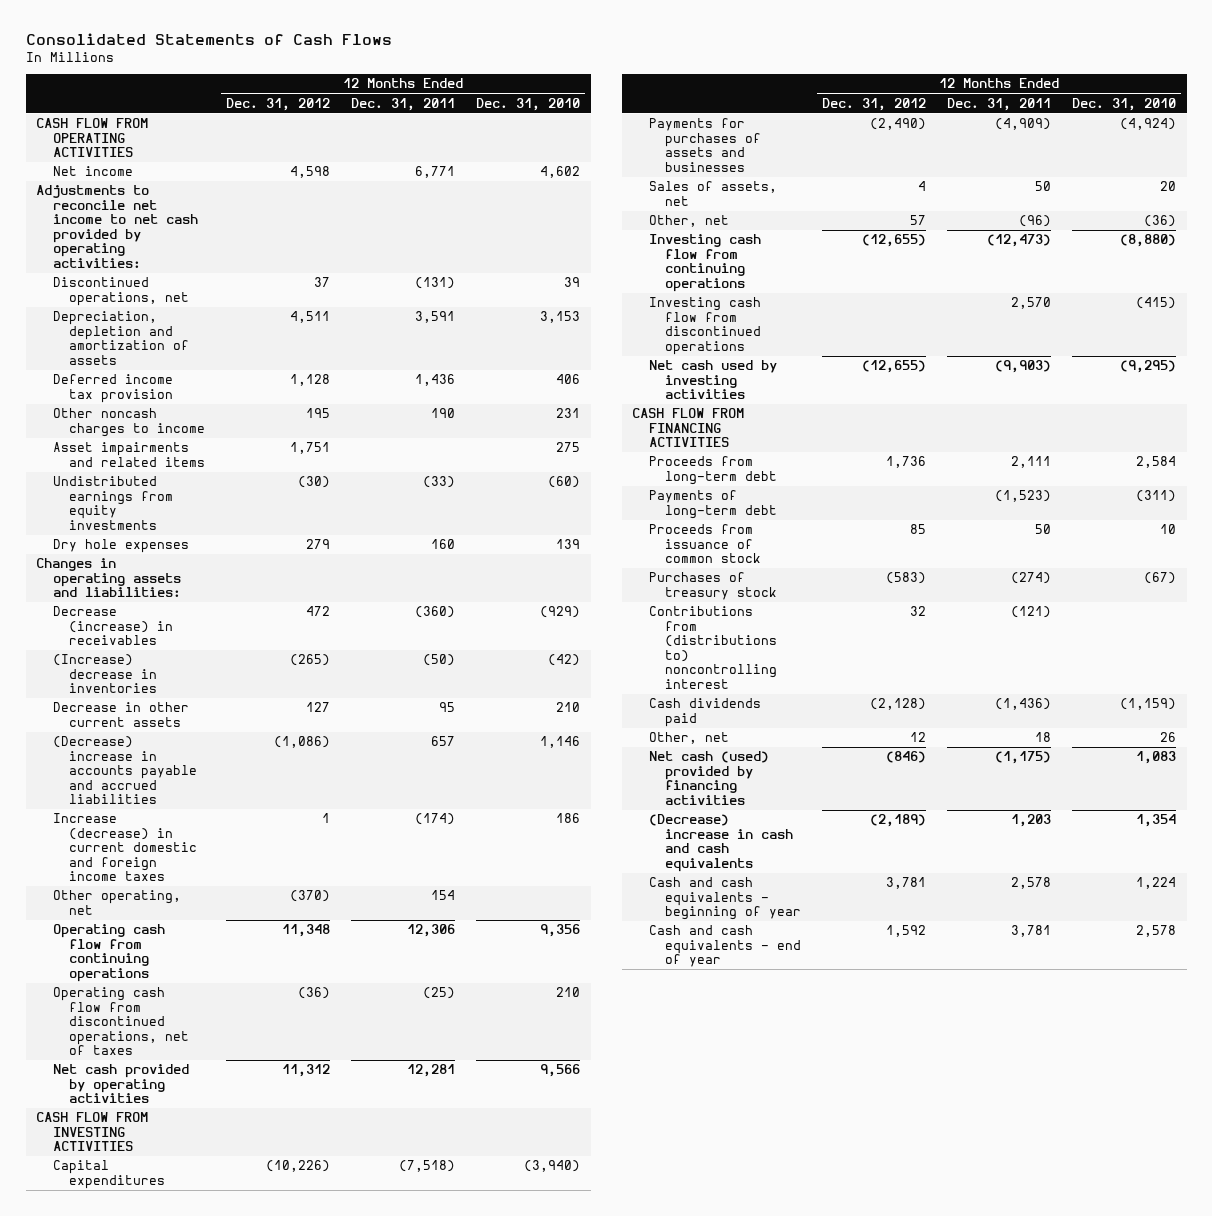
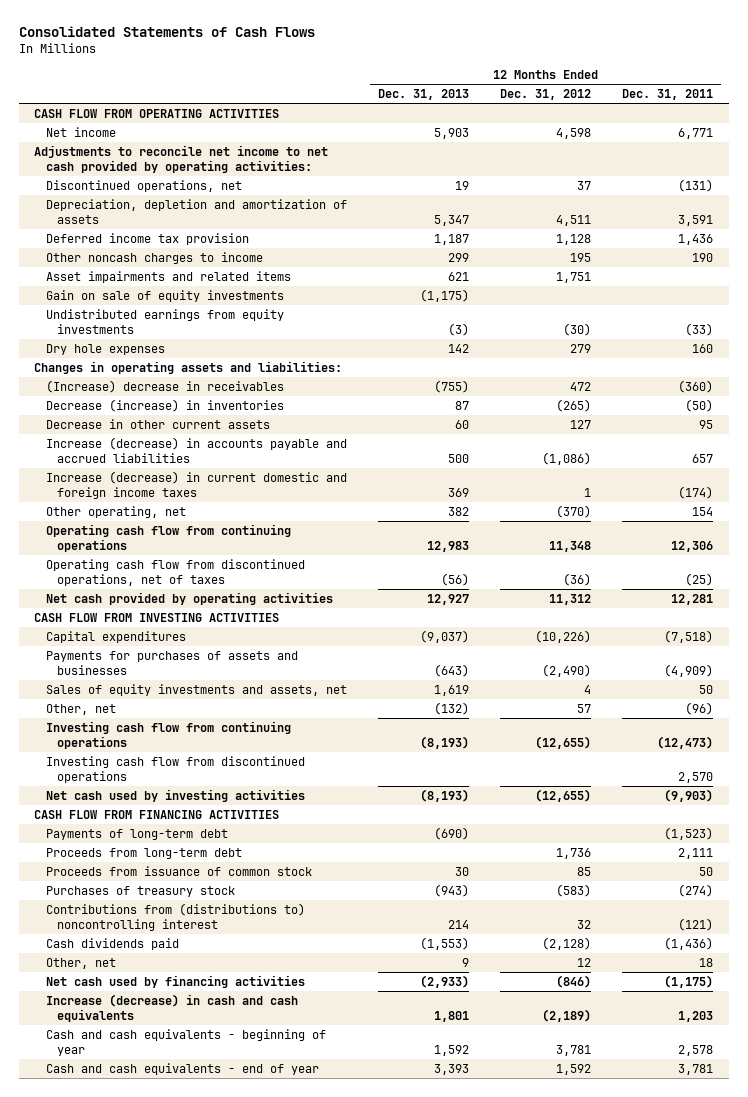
[476,97,581,111] Dec. 31, 2010 -> none
none -> [377,89,469,101] Dec. 31, 2013
none -> [45,289,284,302] Gain on sale of equity investments
[52,606,174,646] Decrease (increase) in receivables -> [45,379,284,393] (Increase) decrease in receivables
[52,654,158,694] (Increase) decrease in inventories -> [45,398,284,412] Decrease (increase) in inventories
[52,736,198,805] (Decrease) increase in accounts payable and accrued liabilities -> [45,436,347,463] Increase (decrease) in accounts payable and accrued liabilities
[648,181,777,206] Sales of assets, net -> [45,683,347,696] Sales of equity investments and assets, net
[648,456,778,485] Proceeds from long-term debt -> [45,847,242,859] Proceeds from long-term debt
[648,751,769,805] Net cash (used) provided by financing activities -> [45,974,305,988] Net cash used by financing activities
[648,814,794,872] (Decrease) increase in cash and cash equivalents -> [45,993,298,1022] Increase (decrease) in cash and cash equivalents

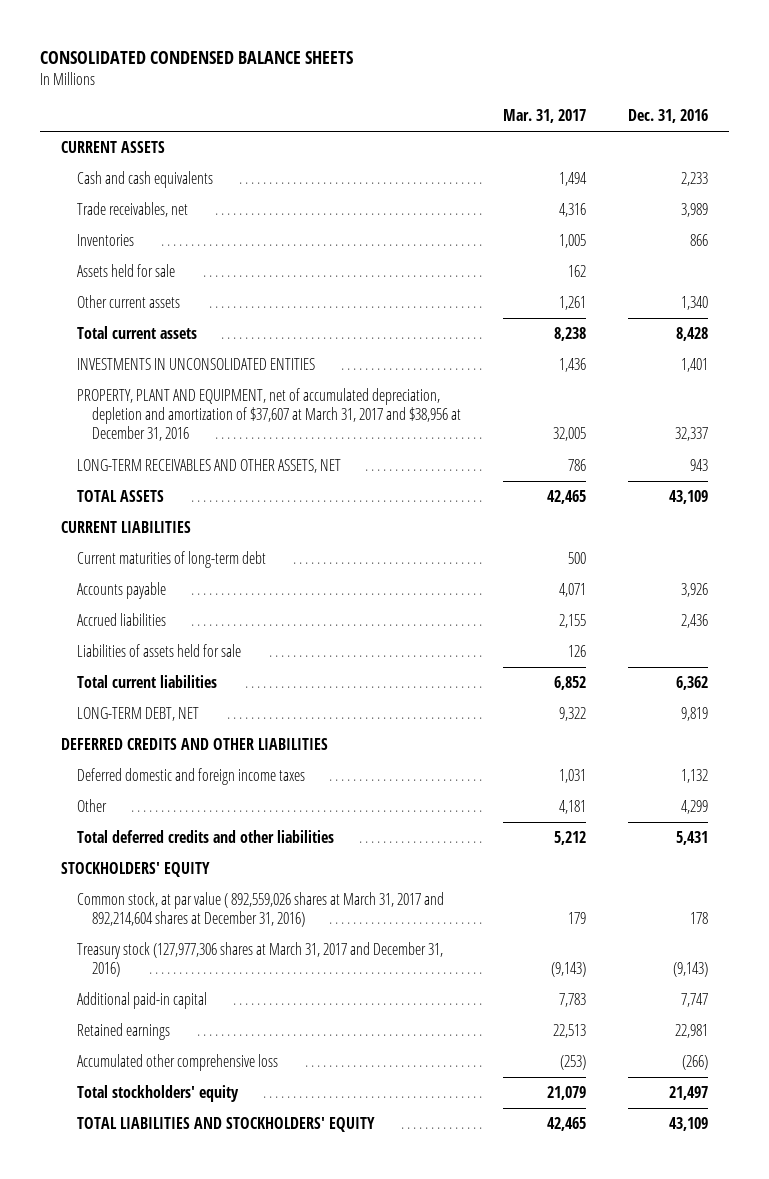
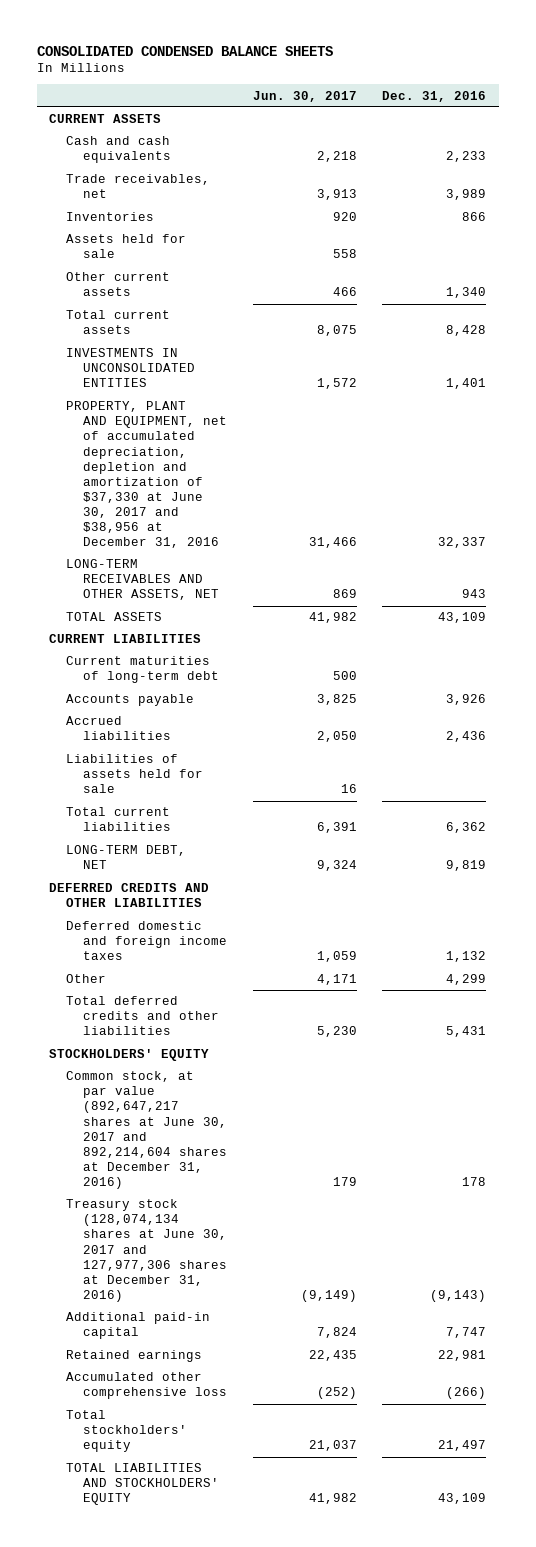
[502,109,586,124] Mar. 31, 2017 -> none
none -> [252,90,357,102] Jun. 30, 2017
[76,387,461,442] PROPERTY, PLANT AND EQUIPMENT, net of accumulated depreciation, depletion and amortization of $37,607 at March 31, 2017 and $38,956 at December 31, 2016 -> [66,401,227,549] PROPERTY, PLANT AND EQUIPMENT, net of accumulated depreciation, depletion and amortization of $37,330 at June 30, 2017 and $38,956 at December 31, 2016
[76,891,444,928] Common stock, at par value ( 892,559,026 shares at March 31, 2017 and 892,214,604 shares at December 31, 2016) -> [66,1071,227,1189] Common stock, at par value (892,647,217 shares at June 30, 2017 and 892,214,604 shares at December 31, 2016)
[76,941,443,978] Treasury stock (127,977,306 shares at March 31, 2017 and December 31, 2016) -> [66,1199,227,1302] Treasury stock (128,074,134 shares at June 30, 2017 and 127,977,306 shares at December 31, 2016)

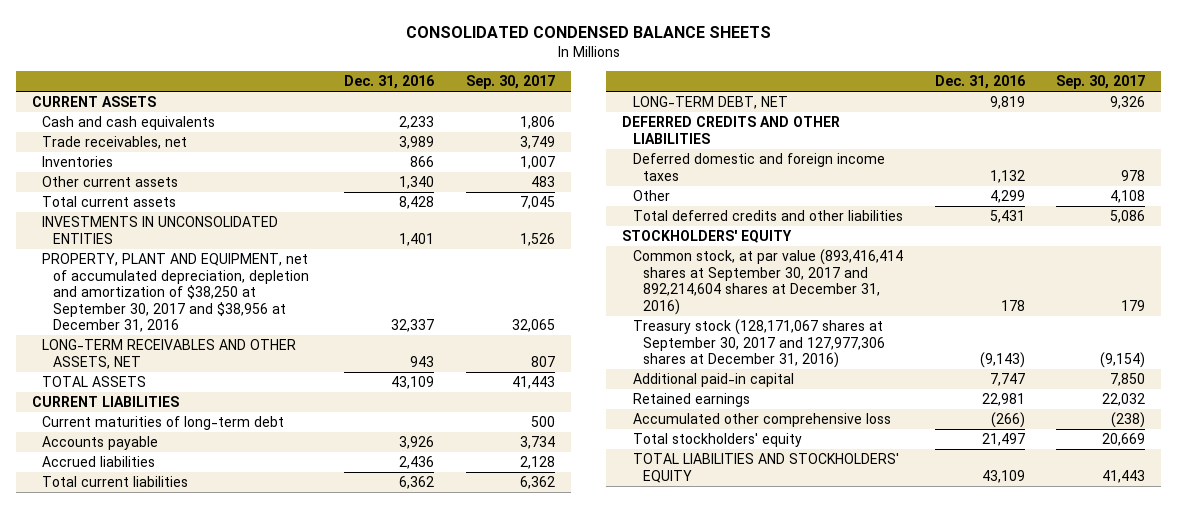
[252,90,357,102] Jun. 30, 2017 -> none
none -> [466,74,556,89] Sep. 30, 2017
[66,234,187,259] Assets held for sale -> none
[66,401,227,549] PROPERTY, PLANT AND EQUIPMENT, net of accumulated depreciation, depletion and amortization of $37,330 at June 30, 2017 and $38,956 at December 31, 2016 -> [42,253,309,333] PROPERTY, PLANT AND EQUIPMENT, net of accumulated depreciation, depletion and amortization of $38,250 at September 30, 2017 and $38,956 at December 31, 2016
[66,754,203,794] Liabilities of assets held for sale -> none
[66,1071,227,1189] Common stock, at par value (892,647,217 shares at June 30, 2017 and 892,214,604 shares at December 31, 2016) -> [632,249,903,315] Common stock, at par value (893,416,414 shares at September 30, 2017 and 892,214,604 shares at December 31, 2016)
[66,1199,227,1302] Treasury stock (128,074,134 shares at June 30, 2017 and 127,977,306 shares at December 31, 2016) -> [632,319,886,369] Treasury stock (128,171,067 shares at September 30, 2017 and 127,977,306 shares at December 31, 2016)

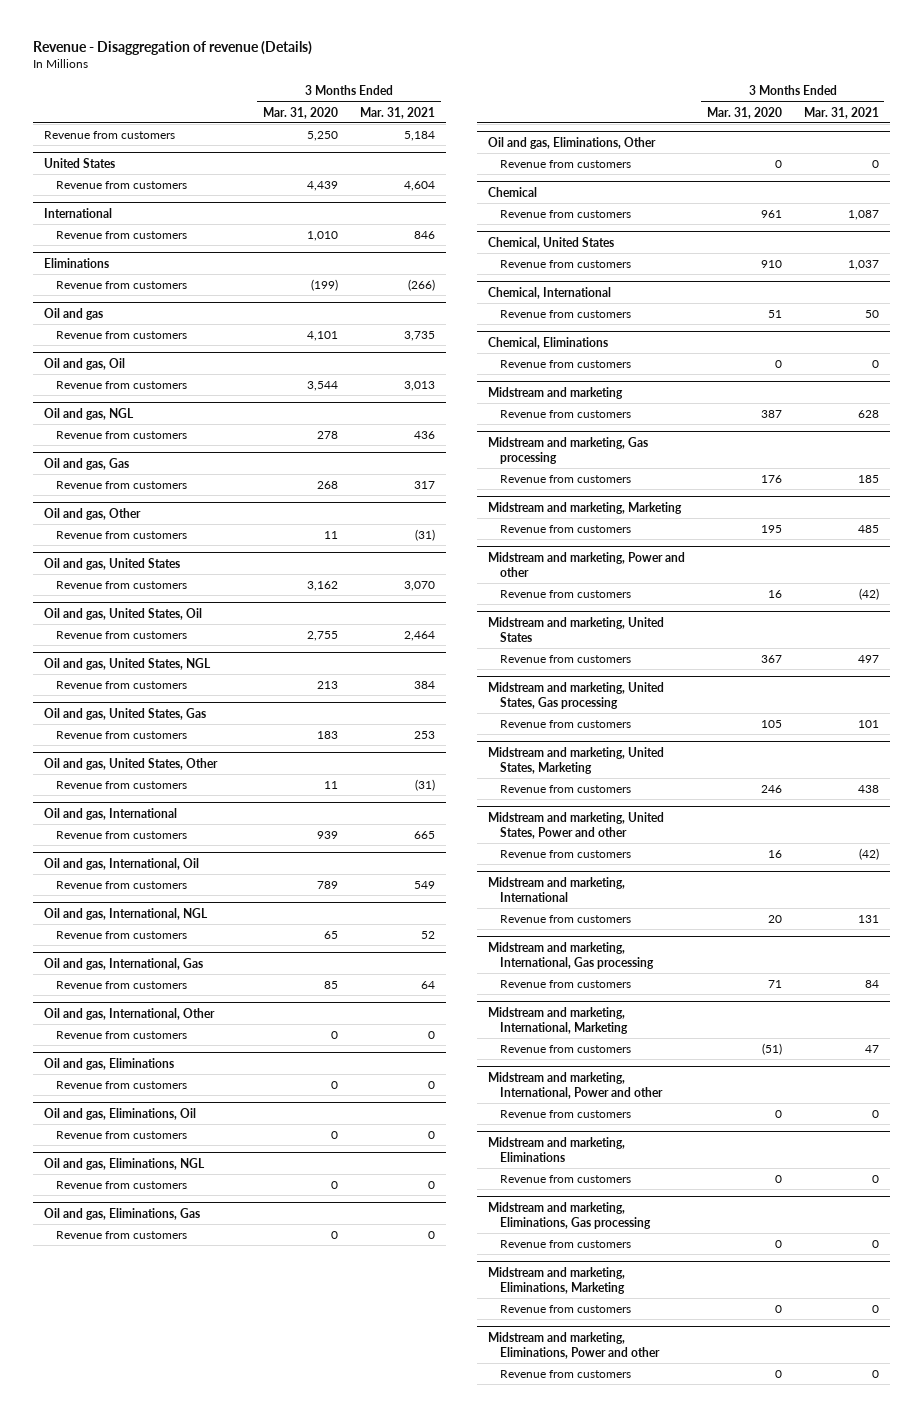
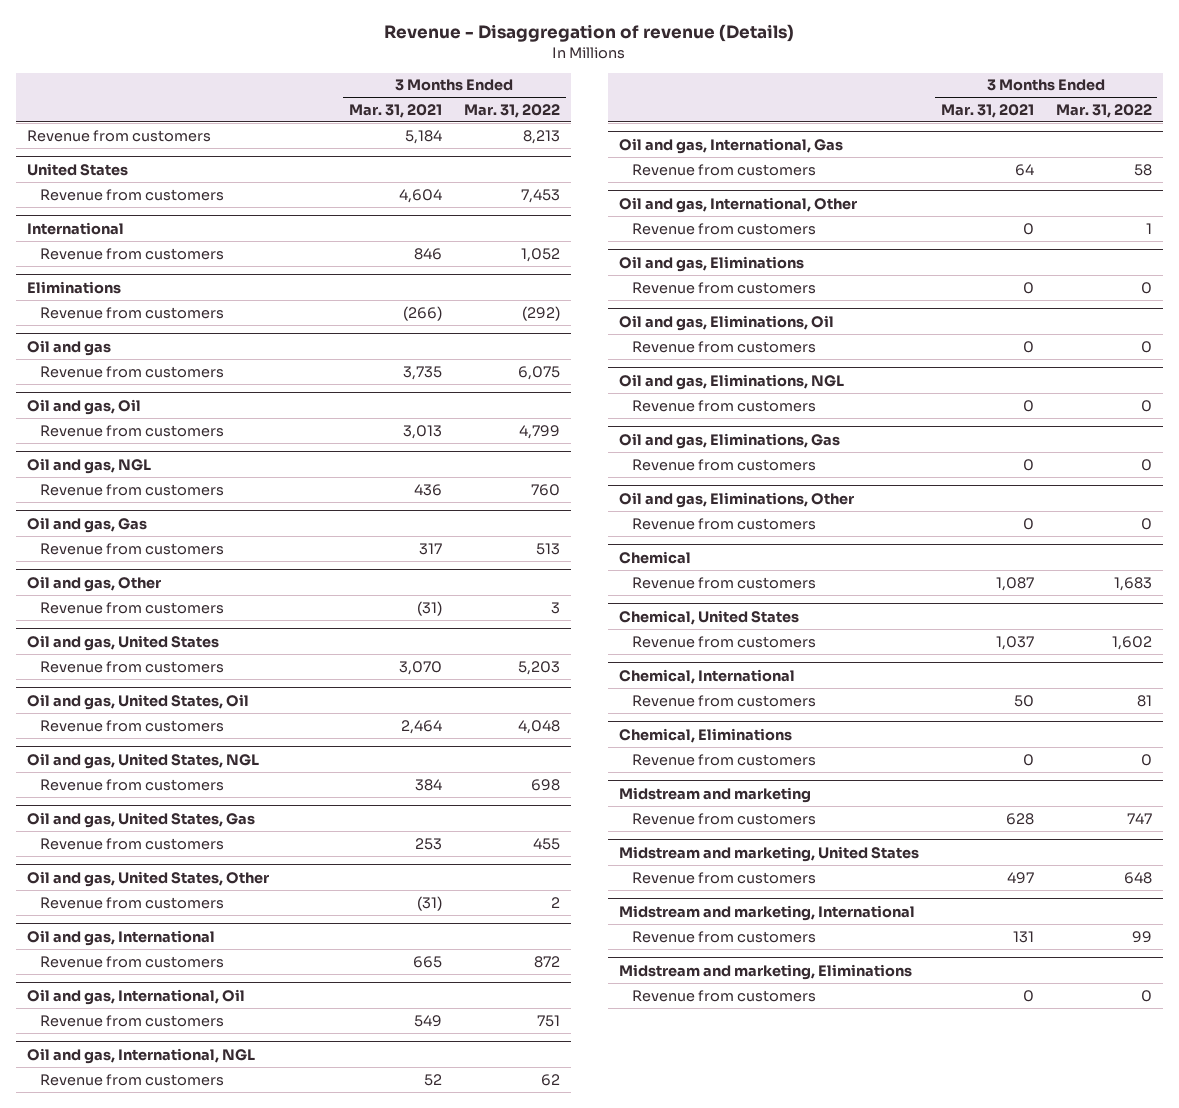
[262,106,338,119] Mar. 31, 2020 -> none
none -> [463,103,560,118] Mar. 31, 2022
[487,436,648,464] Midstream and marketing, Gas processing -> none
[499,474,631,483] Revenue from customers -> none
[487,501,682,514] Midstream and marketing, Marketing -> none
[499,524,631,533] Revenue from customers -> none
[487,551,685,577] Midstream and marketing, Power and other -> none
[499,589,631,598] Revenue from customers -> none
[487,681,664,709] Midstream and marketing, United States, Gas processing -> none
[499,719,631,728] Revenue from customers -> none
[487,746,664,774] Midstream and marketing, United States, Marketing -> none
[499,784,631,793] Revenue from customers -> none
[487,811,664,839] Midstream and marketing, United States, Power and other -> none
[499,849,631,858] Revenue from customers -> none
[487,941,654,969] Midstream and marketing, International, Gas processing -> none
[499,979,631,988] Revenue from customers -> none
[487,1006,628,1034] Midstream and marketing, International, Marketing -> none
[499,1044,631,1053] Revenue from customers -> none
[487,1071,663,1099] Midstream and marketing, International, Power and other -> none
[499,1109,631,1118] Revenue from customers -> none
[487,1201,651,1229] Midstream and marketing, Eliminations, Gas processing -> none
[499,1239,631,1248] Revenue from customers -> none
[487,1266,625,1294] Midstream and marketing, Eliminations, Marketing -> none
[499,1304,631,1313] Revenue from customers -> none
[487,1331,660,1359] Midstream and marketing, Eliminations, Power and other -> none
[499,1369,631,1378] Revenue from customers -> none

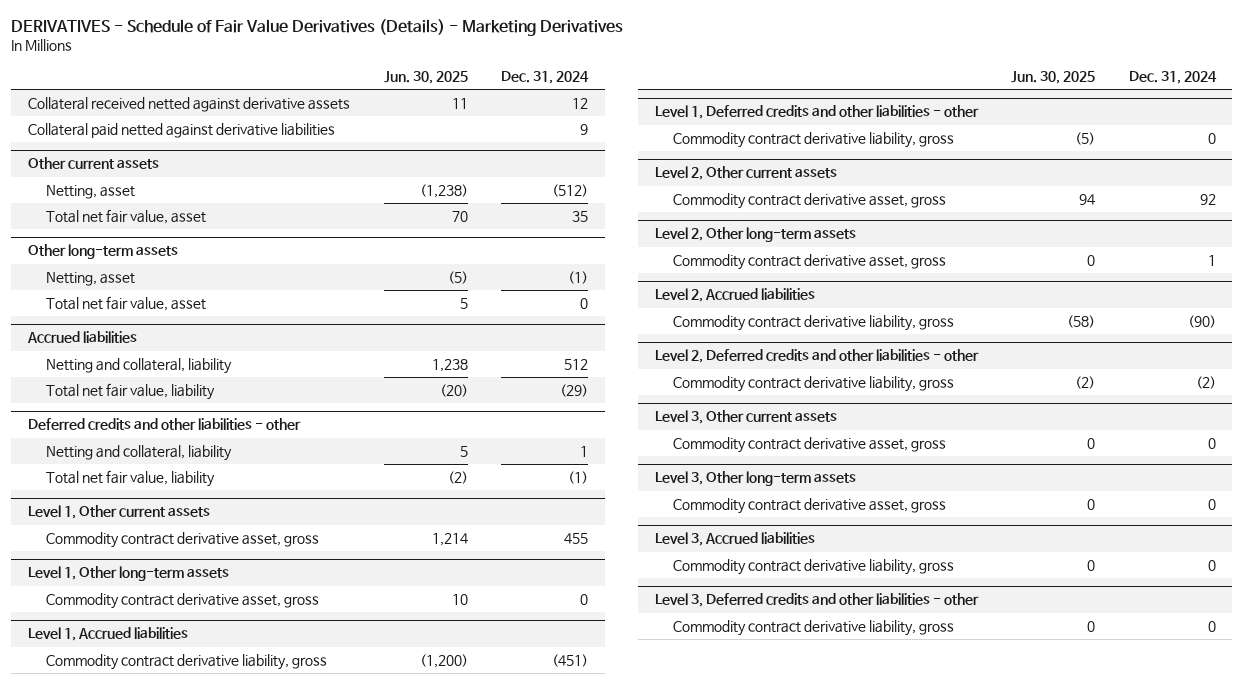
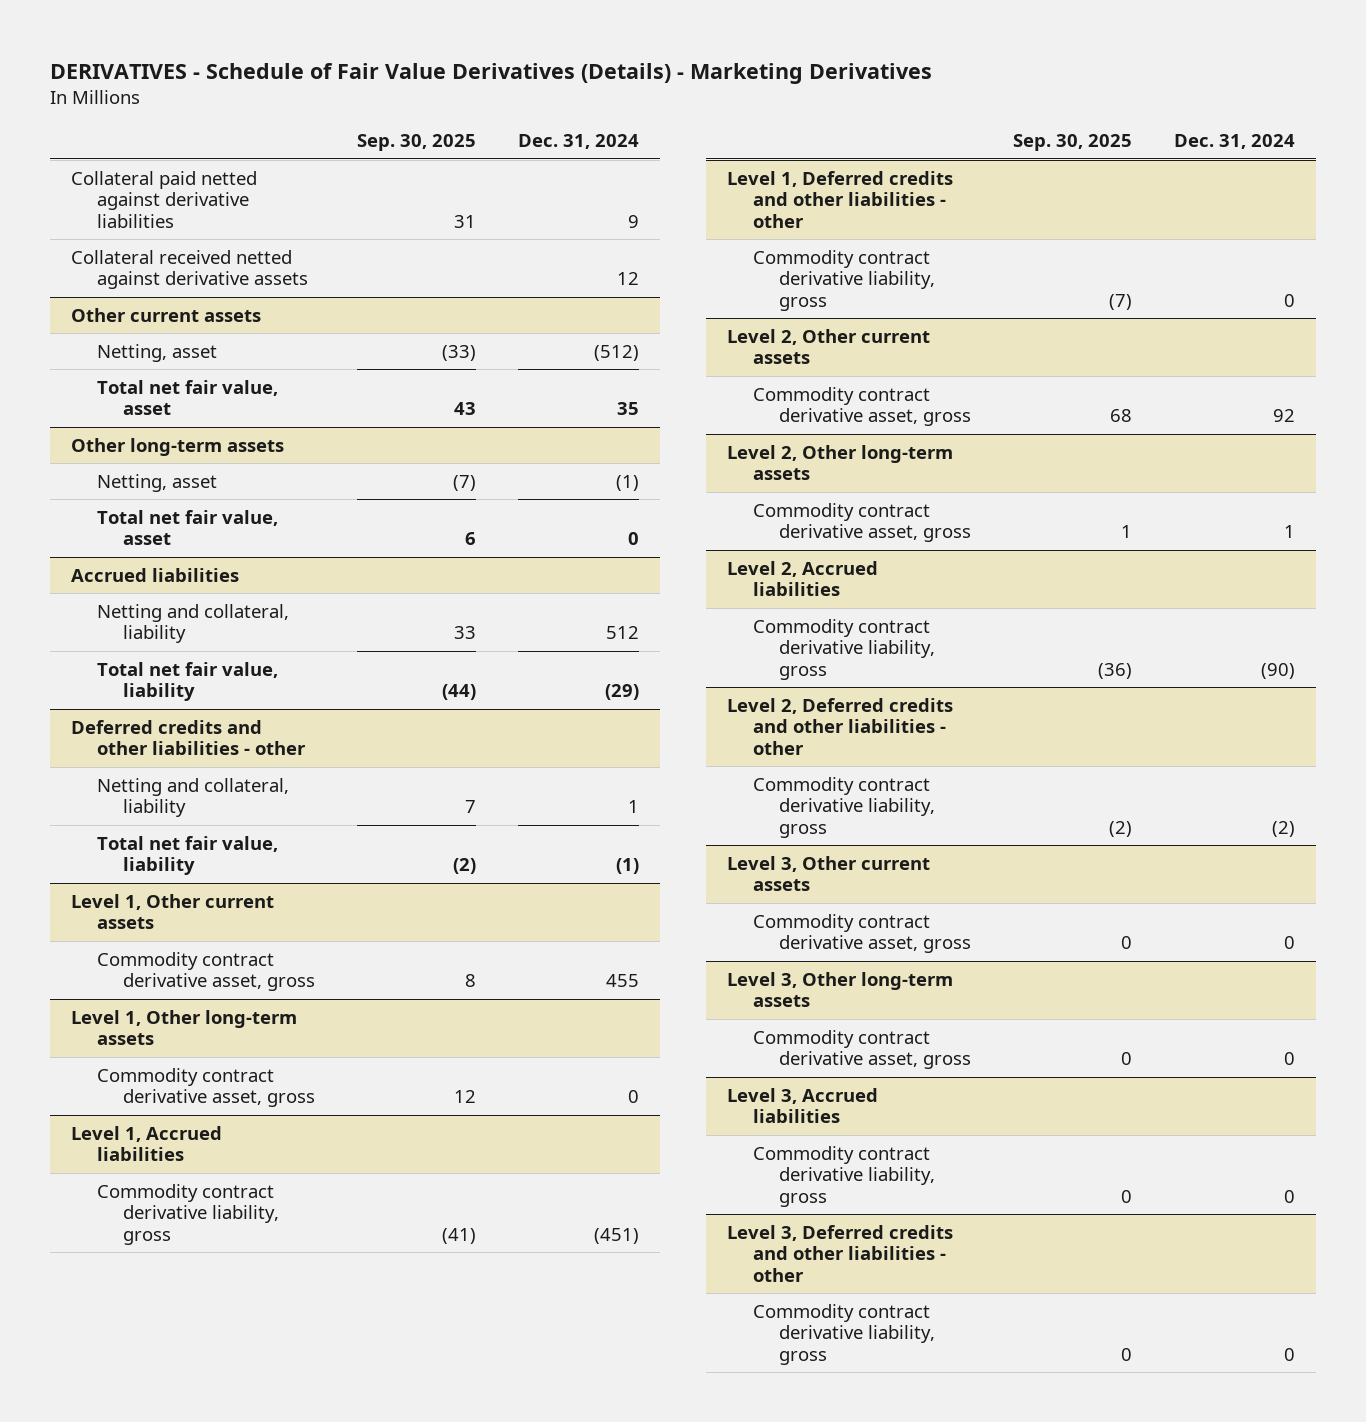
[383,70,468,84] Jun. 30, 2025 -> none
none -> [356,134,476,152] Sep. 30, 2025
[27,96,350,112] Collateral received netted against derivative assets -> [71,249,309,290] Collateral received netted against derivative assets

